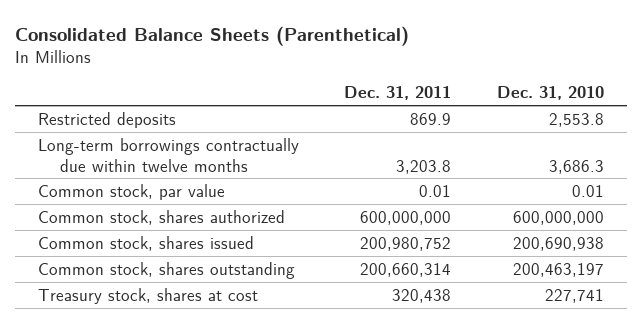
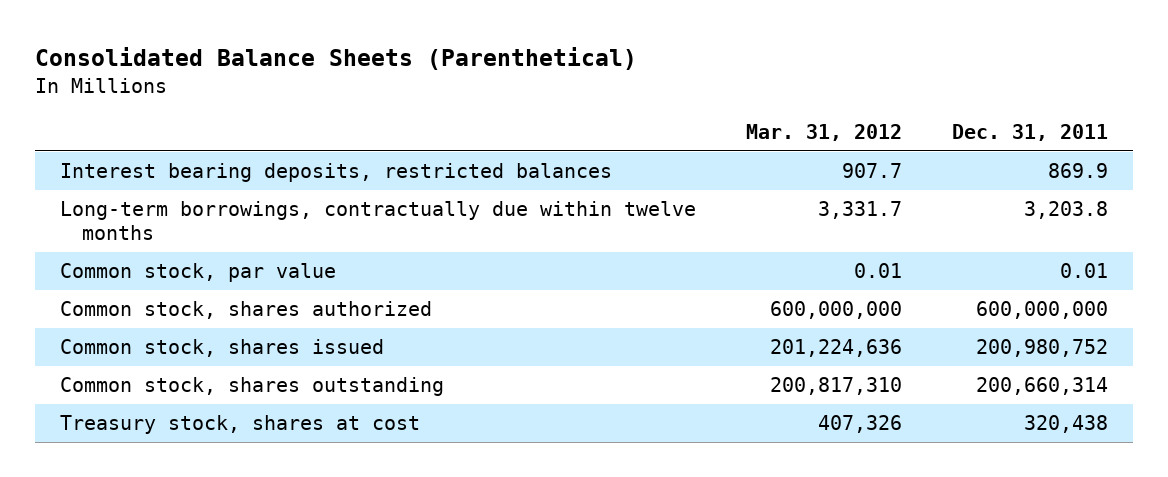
[497,86,605,101] Dec. 31, 2010 -> none
none -> [746,124,903,142] Mar. 31, 2012
[37,111,176,128] Restricted deposits -> [60,163,613,183] Interest bearing deposits, restricted balances
[37,137,299,172] Long-term borrowings contractually due within twelve months -> [60,201,697,241] Long-term borrowings, contractually due within twelve months

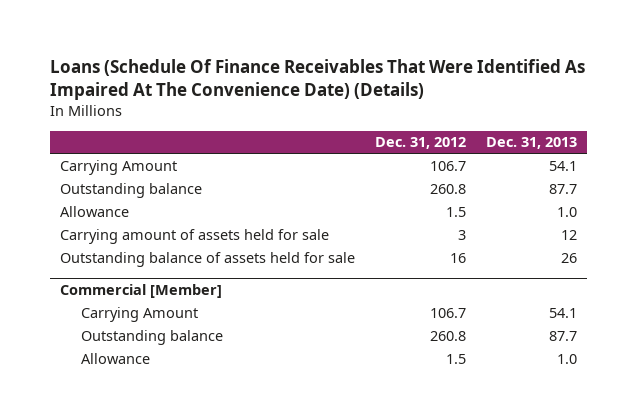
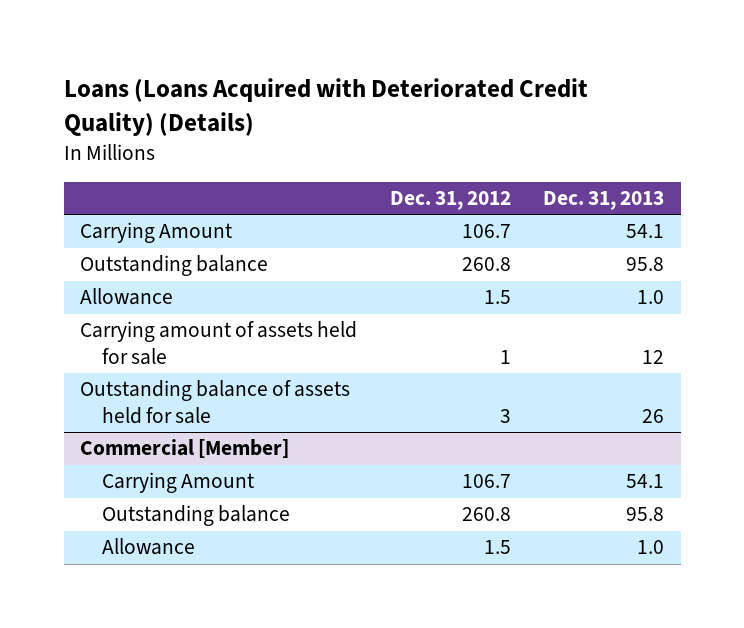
[50,59,586,100] Loans (Schedule Of Finance Receivables That Were Identified As Impaired At The Convenience Date) (Details) -> [63,78,588,136] Loans (Loans Acquired with Deteriorated Credit Quality) (Details)
[549,183,578,194] 87.7 -> [626,257,665,272] 95.8
[458,229,467,240] 3 -> [499,350,511,365] 1
[450,252,467,263] 16 -> [499,409,511,424] 3
[549,330,578,341] 87.7 -> [626,507,665,522] 95.8

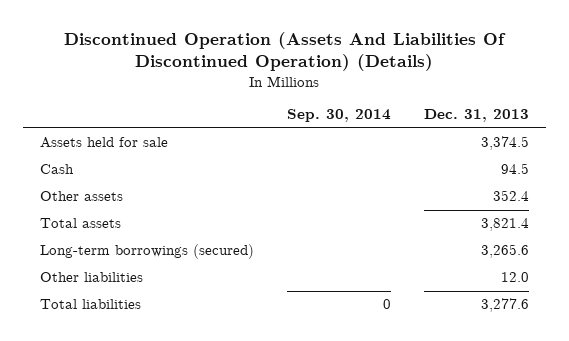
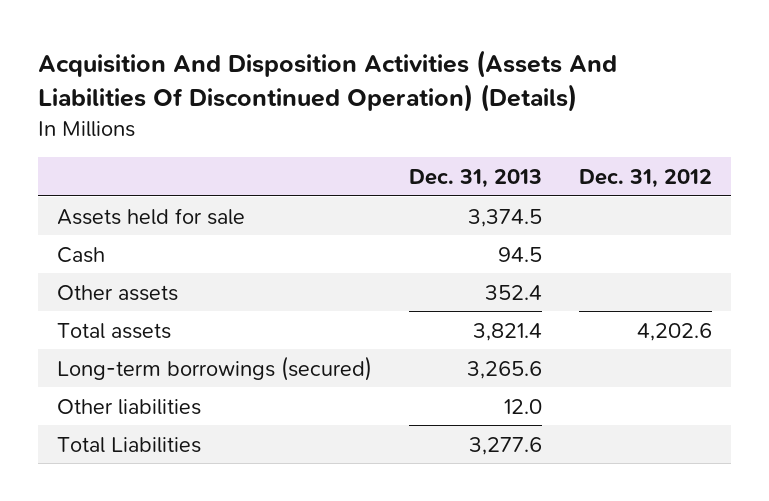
[64,32,507,72] Discontinued Operation (Assets And Liabilities Of Discontinued Operation) (Details) -> [38,50,618,113] Acquisition And Disposition Activities (Assets And Liabilities Of Discontinued Operation) (Details)
[286,109,391,123] Sep. 30, 2014 -> none
none -> [579,168,713,188] Dec. 31, 2012
[39,299,141,310] Total liabilities -> [57,436,202,453] Total Liabilities

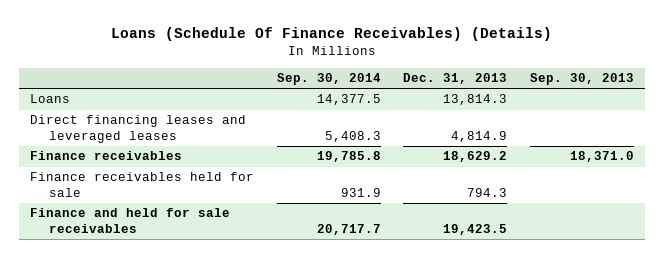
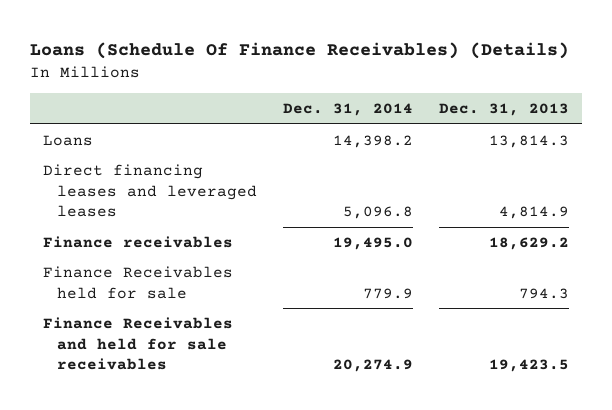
[276,73,381,86] Sep. 30, 2014 -> none
[529,73,634,86] Sep. 30, 2013 -> none
none -> [283,103,414,117] Dec. 31, 2014
[30,172,255,198] Finance receivables held for sale -> [42,265,233,299] Finance Receivables held for sale
[30,208,231,234] Finance and held for sale receivables -> [42,316,233,371] Finance Receivables and held for sale receivables

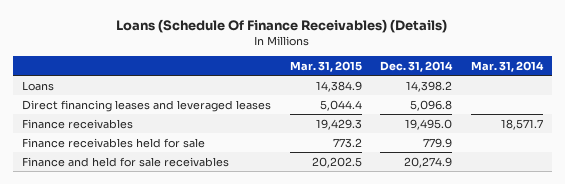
[439,103,570,117] Dec. 31, 2013 -> none
none -> [289,60,362,72] Mar. 31, 2015
none -> [470,60,544,72] Mar. 31, 2014
[42,265,233,299] Finance Receivables held for sale -> [22,137,206,148] Finance receivables held for sale
[42,316,233,371] Finance Receivables and held for sale receivables -> [22,156,230,167] Finance and held for sale receivables

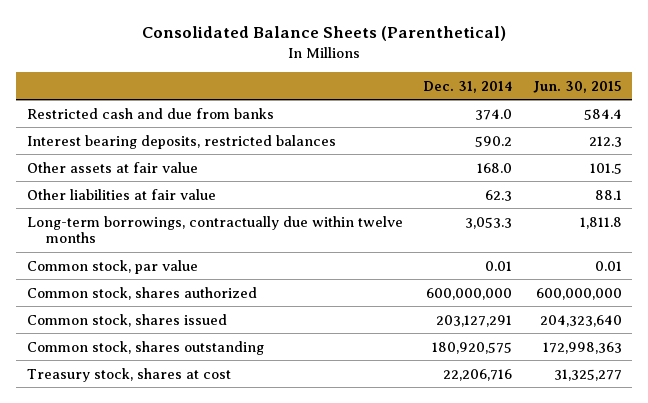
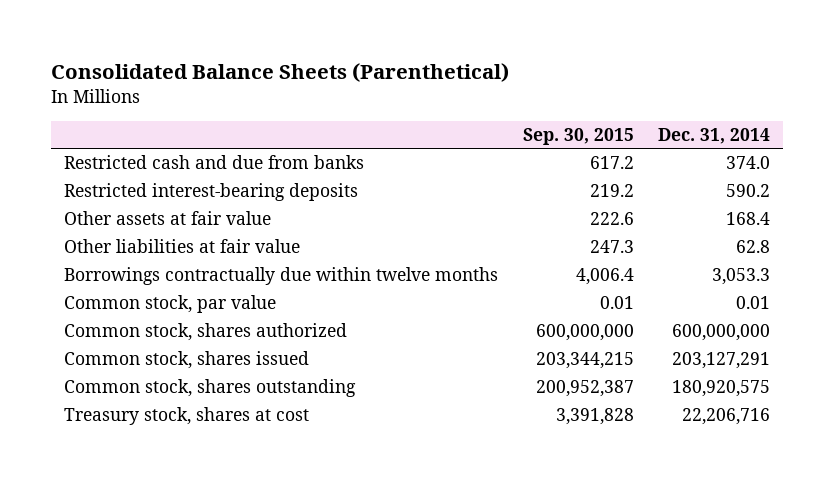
[532,80,622,93] Jun. 30, 2015 -> none
none -> [522,127,634,145] Sep. 30, 2015
[26,134,336,149] Interest bearing deposits, restricted balances -> [63,183,358,202] Restricted interest-bearing deposits
[477,162,513,173] 168.0 -> [726,212,771,226] 168.4
[485,189,513,201] 62.3 -> [736,240,771,254] 62.8
[26,215,403,244] Long-term borrowings, contractually due within twelve months -> [63,267,498,286] Borrowings contractually due within twelve months

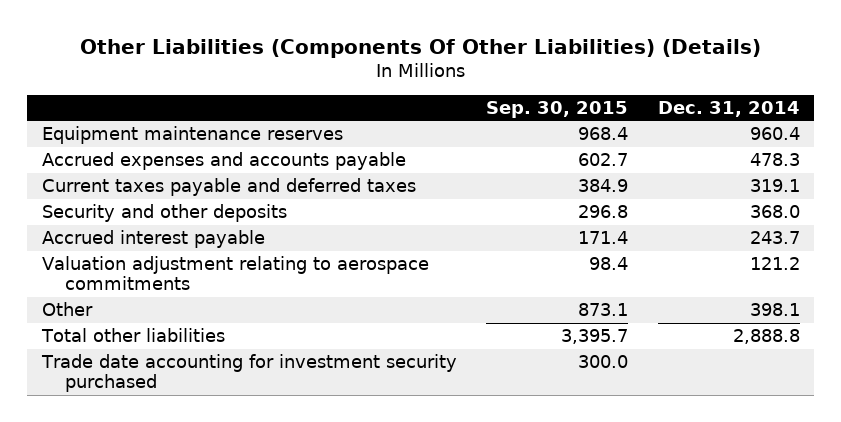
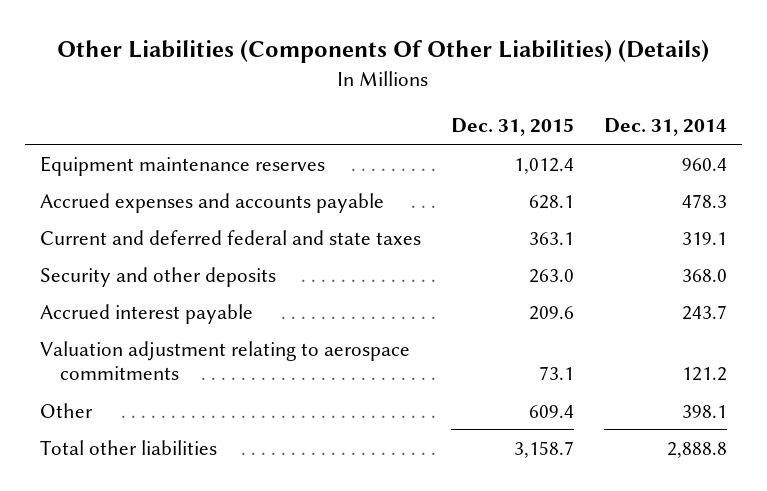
[486,100,629,118] Sep. 30, 2015 -> none
none -> [450,118,574,137] Dec. 31, 2015
[41,178,416,197] Current taxes payable and deferred taxes -> [39,229,421,245] Current and deferred federal and state taxes
[40,354,457,393] Trade date accounting for investment security purchased -> none

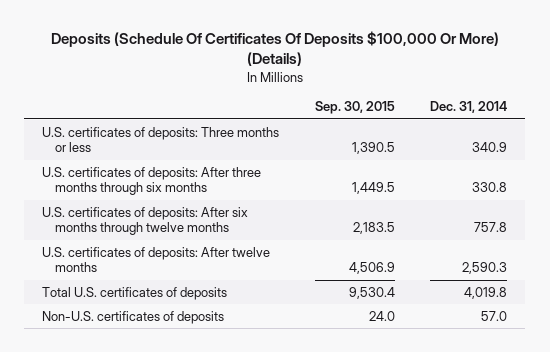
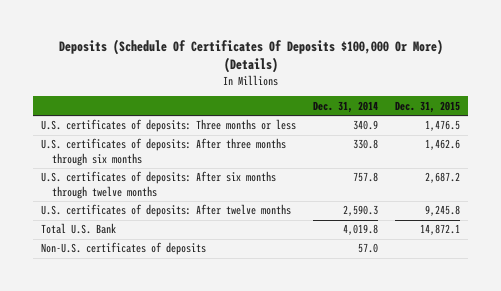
[314,101,395,115] Sep. 30, 2015 -> none
none -> [395,100,461,113] Dec. 31, 2015
[42,286,228,300] Total U.S. certificates of deposits -> [41,223,117,235] Total U.S. Bank

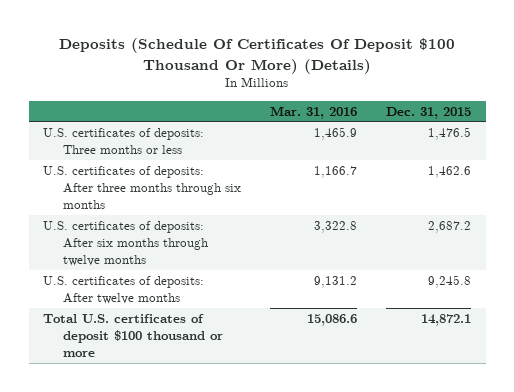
[58,38,443,73] Deposits (Schedule Of Certificates Of Deposits $100,000 Or More) (Details) -> [59,38,456,74] Deposits (Schedule Of Certificates Of Deposit $100 Thousand Or More) (Details)
[313,100,379,113] Dec. 31, 2014 -> none
none -> [270,105,358,119] Mar. 31, 2016
[41,242,207,256] Non-U.S. certificates of deposits -> none
[41,223,117,235] Total U.S. Bank -> [43,313,224,357] Total U.S. certificates of deposit $100 thousand or more

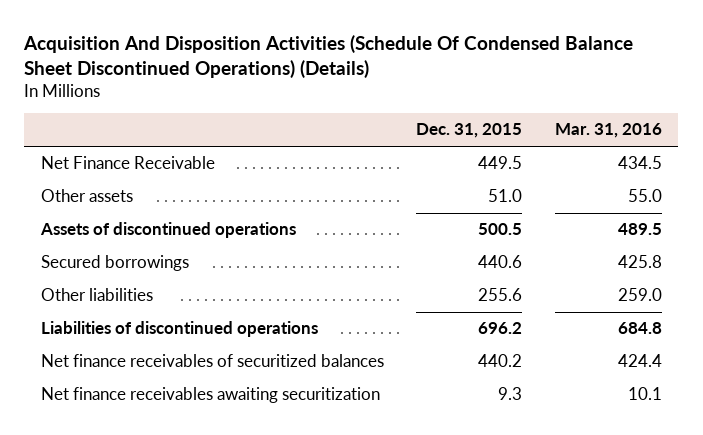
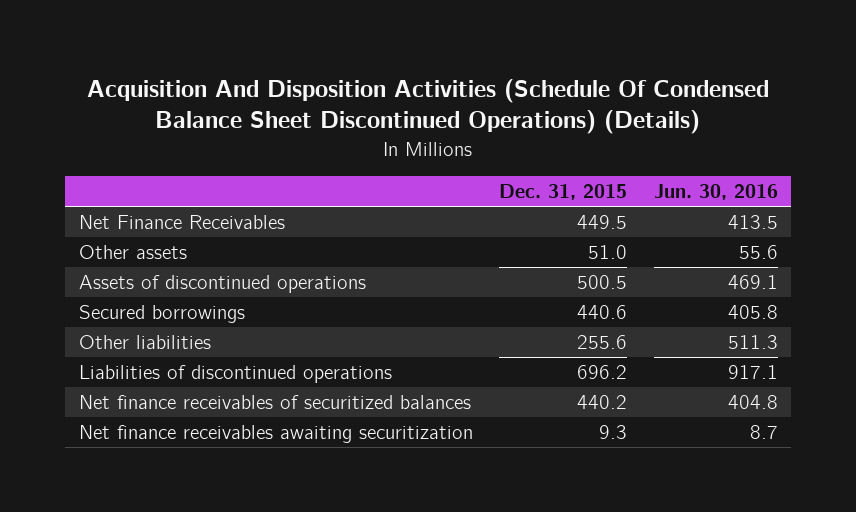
[555,123,663,139] Mar. 31, 2016 -> none
none -> [653,183,778,200] Jun. 30, 2016
[40,156,215,170] Net Finance Receivable -> [78,215,285,230] Net Finance Receivables

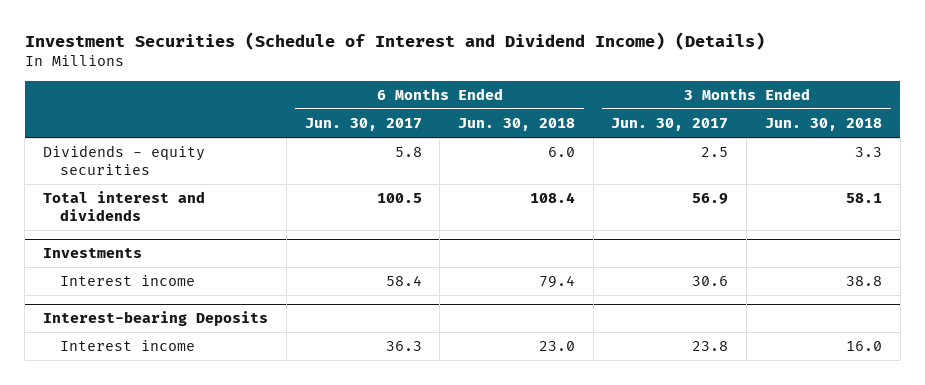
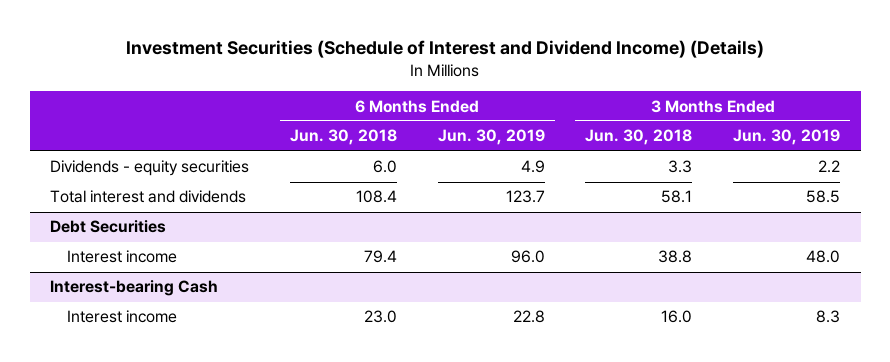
[304,118,422,132] Jun. 30, 2017 -> none
[611,118,729,132] Jun. 30, 2017 -> none
none -> [437,129,545,146] Jun. 30, 2019
none -> [733,129,841,146] Jun. 30, 2019
[43,248,143,259] Investments -> none
none -> [50,220,167,234] Debt Securities
[43,311,269,327] Interest-bearing Deposits -> [50,280,219,297] Interest-bearing Cash

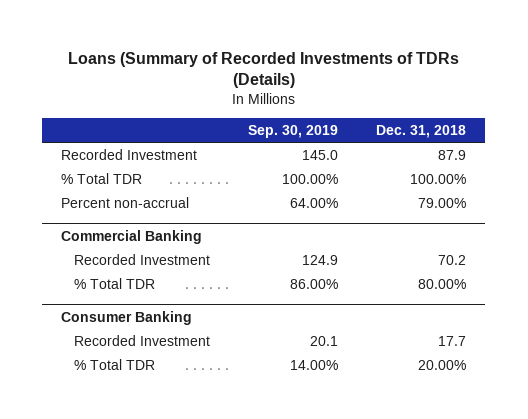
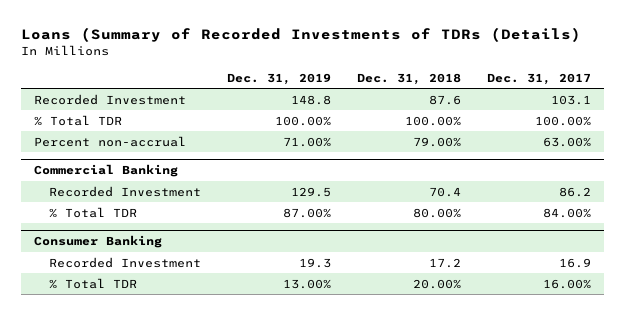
[248,125,339,139] Sep. 30, 2019 -> none
none -> [227,72,332,85] Dec. 31, 2019
none -> [486,72,591,85] Dec. 31, 2017
[438,149,467,160] 87.9 -> [428,94,461,105] 87.6
[438,254,467,265] 70.2 -> [428,186,461,197] 70.4
[438,335,467,346] 17.7 -> [428,257,461,268] 17.2

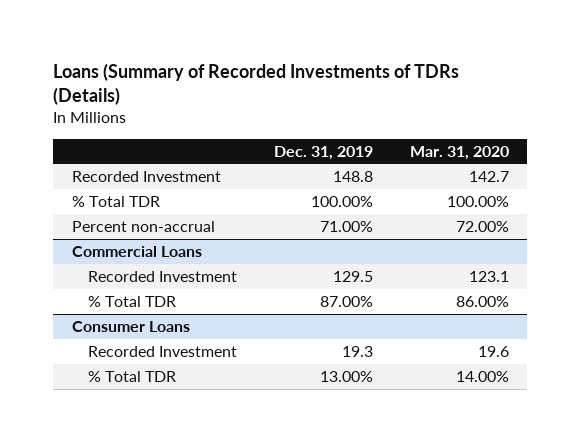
[356,72,461,85] Dec. 31, 2018 -> none
[486,72,591,85] Dec. 31, 2017 -> none
none -> [409,145,509,160] Mar. 31, 2020
[33,164,178,178] Commercial Banking -> [71,245,202,257] Commercial Loans
[33,235,162,249] Consumer Banking -> [71,320,190,332] Consumer Loans

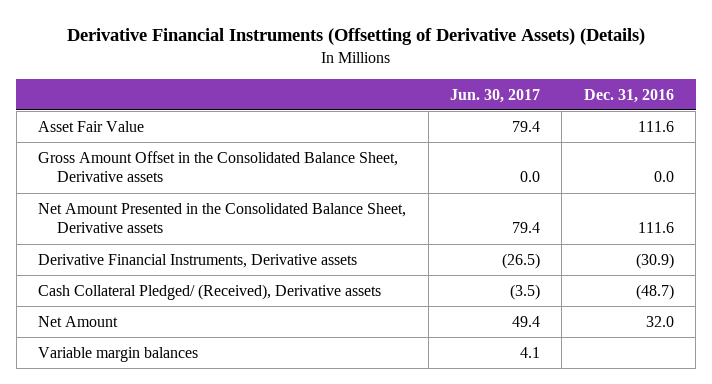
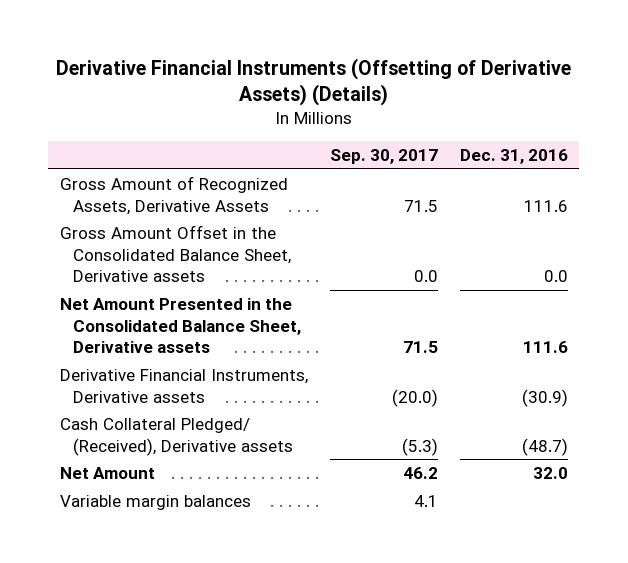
[449,88,540,103] Jun. 30, 2017 -> none
none -> [329,149,438,165] Sep. 30, 2017
[38,120,145,132] Asset Fair Value -> [59,175,288,215] Gross Amount of Recognized Assets, Derivative Assets

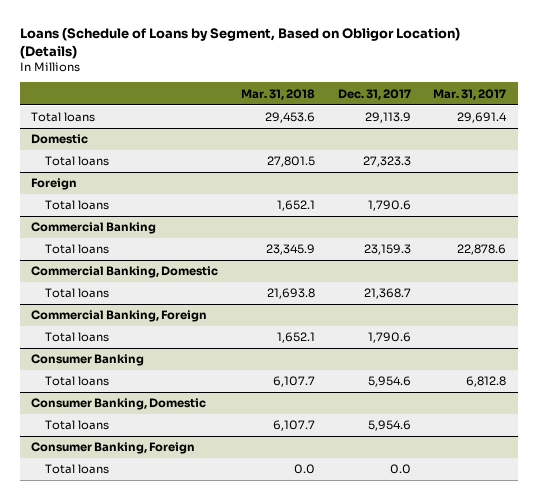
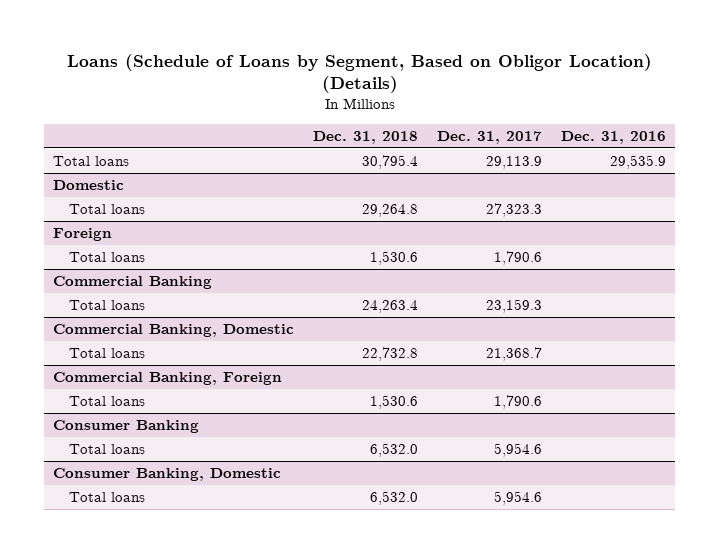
[241,88,316,100] Mar. 31, 2018 -> none
[433,88,507,100] Mar. 31, 2017 -> none
none -> [313,130,419,144] Dec. 31, 2018
none -> [560,130,666,144] Dec. 31, 2016
[31,442,196,455] Consumer Banking, Foreign -> none
[44,464,109,475] Total loans -> none

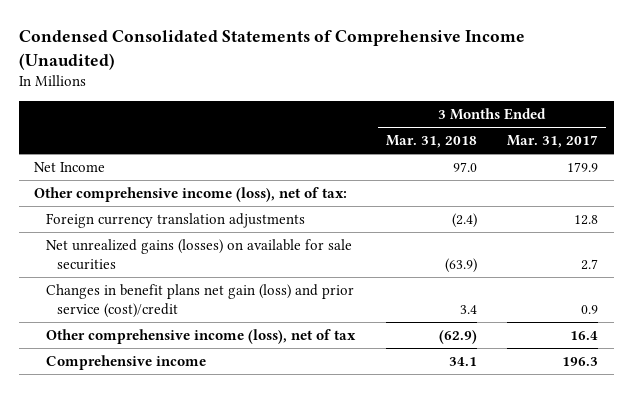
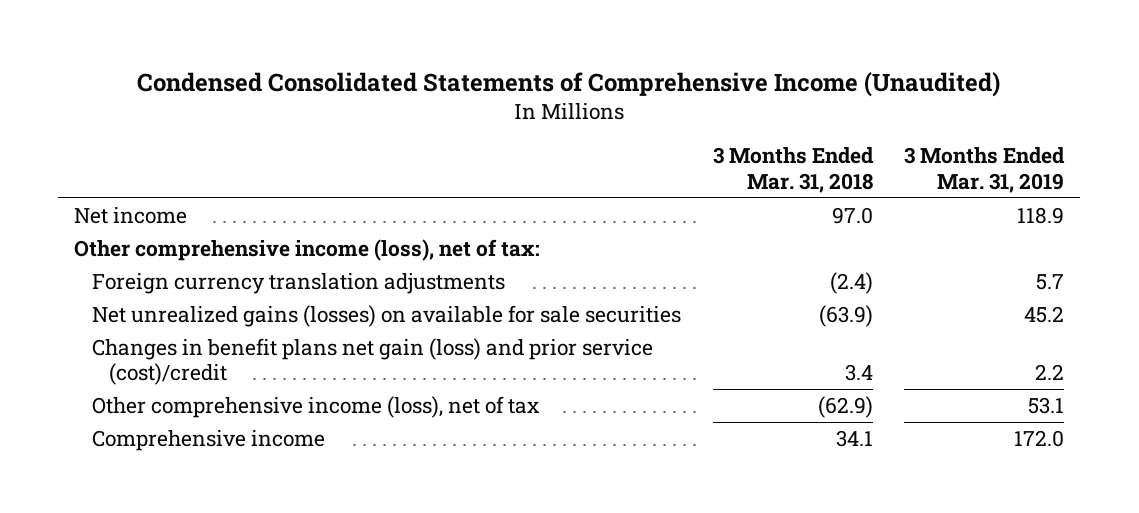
[507,135,599,149] Mar. 31, 2017 -> none
none -> [904,147,1066,193] 3 Months Ended Mar. 31, 2019
[34,161,106,172] Net Income -> [74,206,188,224] Net income

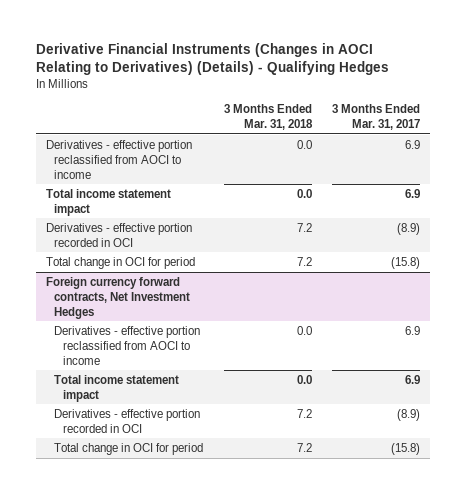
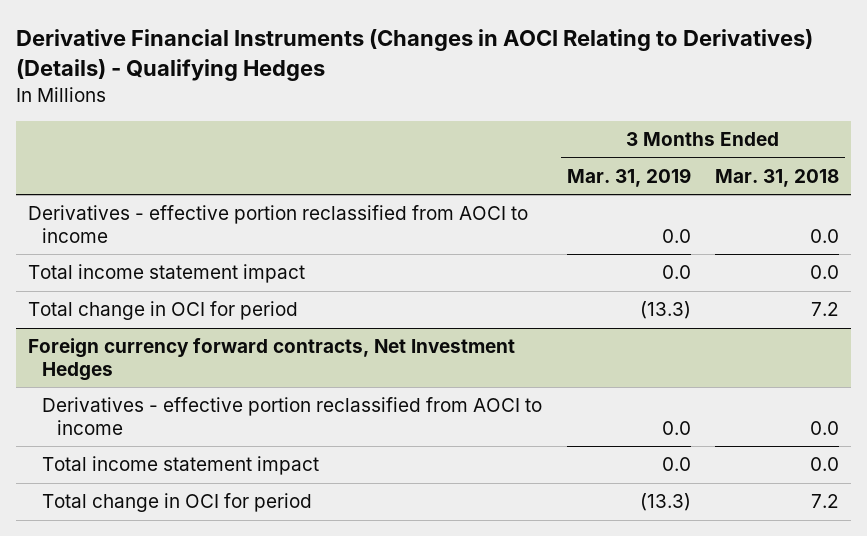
[331,104,420,131] 3 Months Ended Mar. 31, 2017 -> none
none -> [566,167,691,187] Mar. 31, 2019
[45,222,192,247] Derivatives - effective portion recorded in OCI -> none
[54,408,201,433] Derivatives - effective portion recorded in OCI -> none

